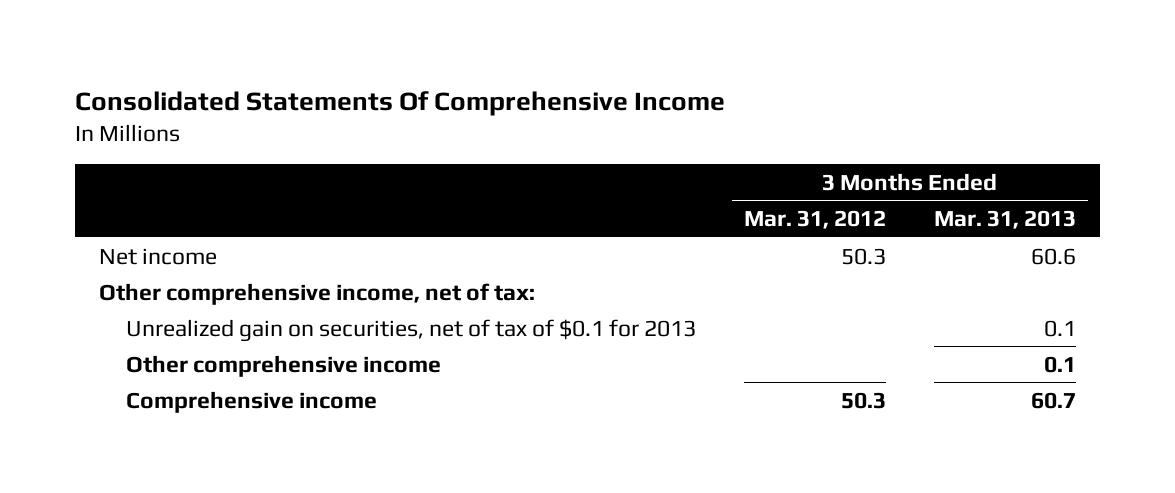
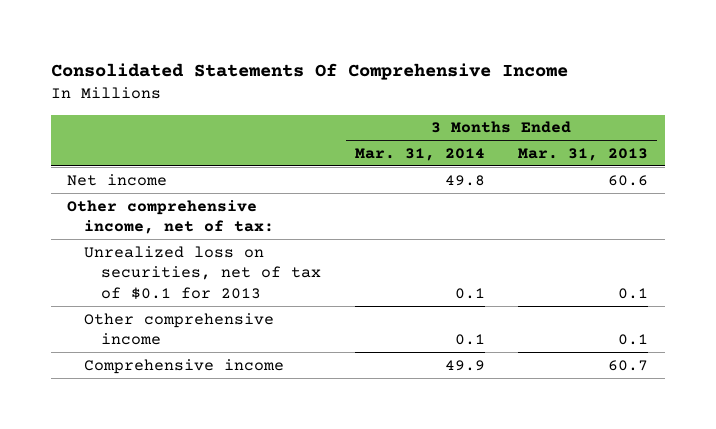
[744,210,887,230] Mar. 31, 2012 -> none
none -> [354,147,485,161] Mar. 31, 2014
[126,318,697,342] Unrealized gain on securities, net of tax of $0.1 for 2013 -> [84,245,322,300] Unrealized loss on securities, net of tax of $0.1 for 2013

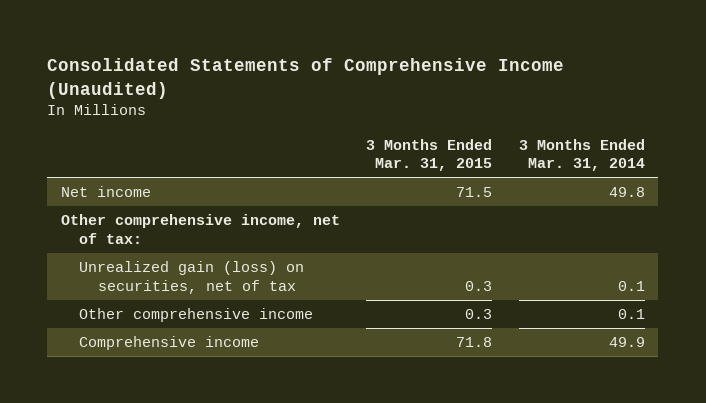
[50,63,568,81] Consolidated Statements Of Comprehensive Income -> [47,57,565,99] Consolidated Statements of Comprehensive Income (Unaudited)
[518,147,649,161] Mar. 31, 2013 -> none
none -> [366,138,493,172] 3 Months Ended Mar. 31, 2015
[84,245,322,300] Unrealized loss on securities, net of tax of $0.1 for 2013 -> [79,261,305,294] Unrealized gain (loss) on securities, net of tax

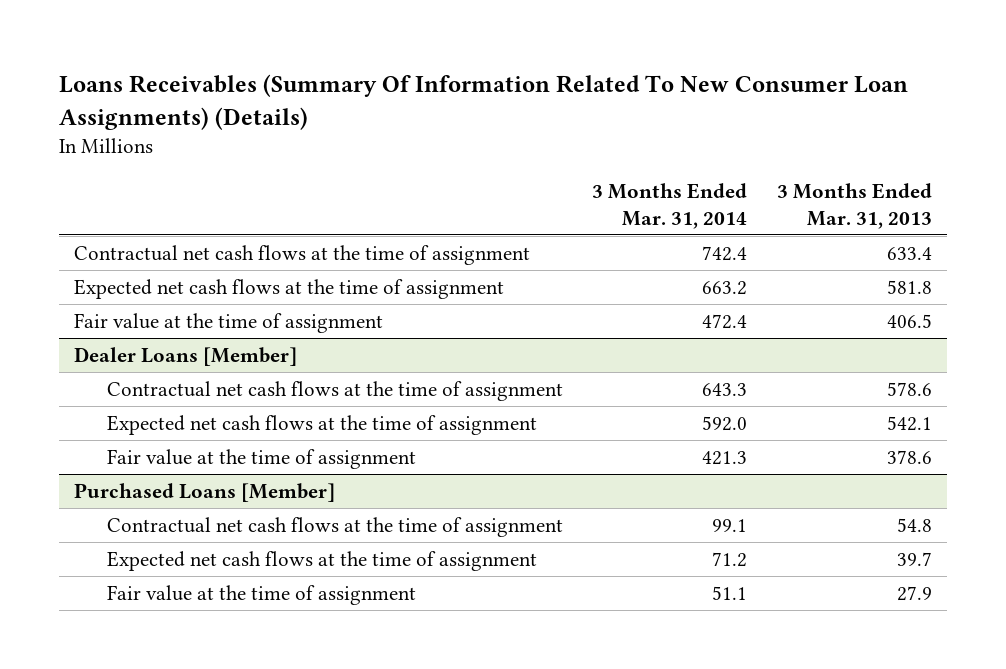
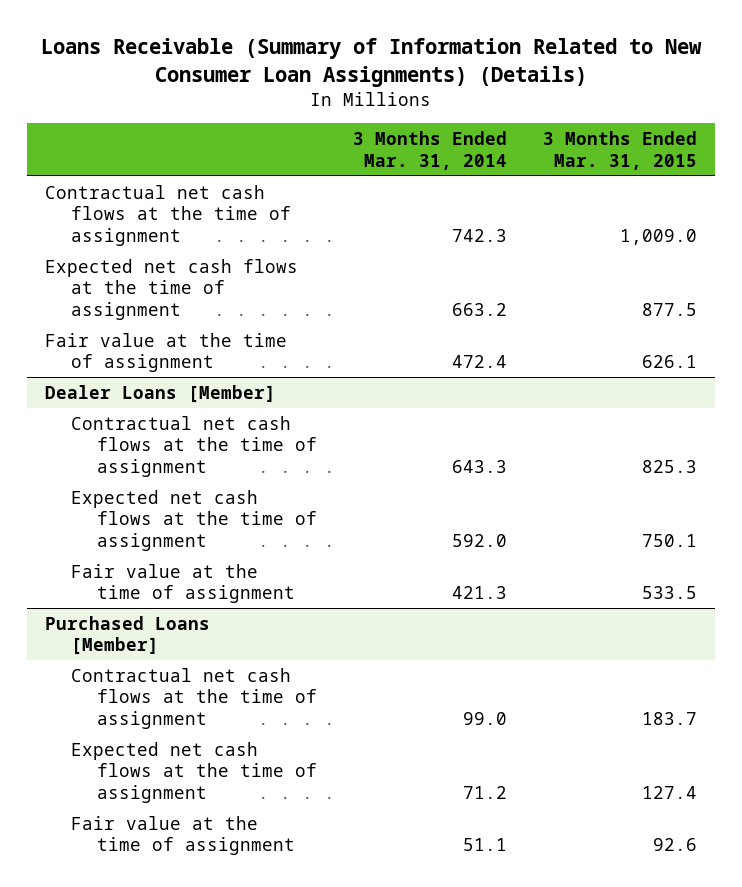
[59,73,909,130] Loans Receivables (Summary Of Information Related To New Consumer Loan Assignments) (Details) -> [41,38,703,87] Loans Receivable (Summary of Information Related to New Consumer Loan Assignments) (Details)
[776,182,932,229] 3 Months Ended Mar. 31, 2013 -> none
none -> [543,131,698,170] 3 Months Ended Mar. 31, 2015
[702,245,748,261] 742.4 -> [452,228,508,242] 742.3
[712,518,748,532] 99.1 -> [463,711,508,725] 99.0

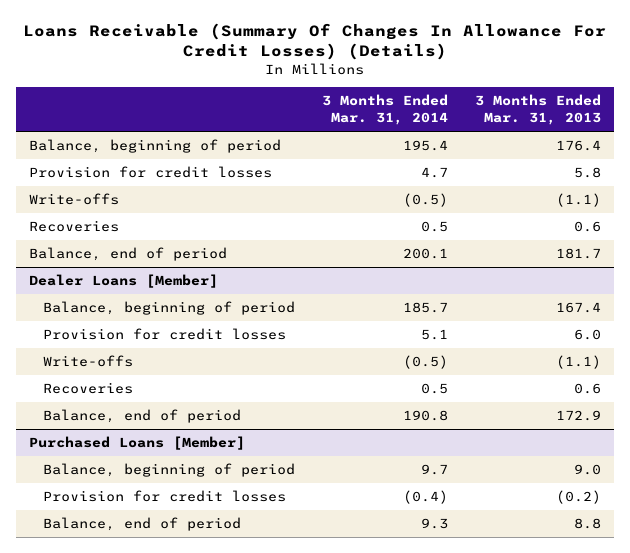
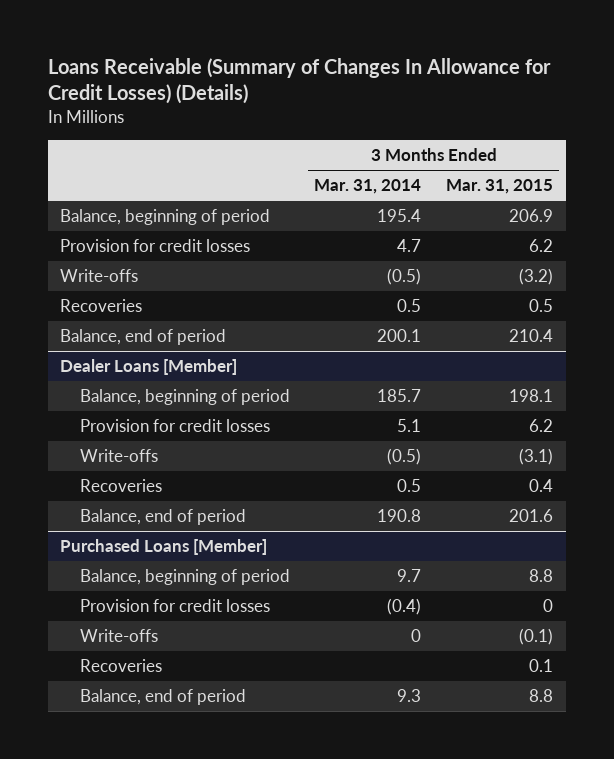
[23,22,607,61] Loans Receivable (Summary Of Changes In Allowance For Credit Losses) (Details) -> [48,58,552,105] Loans Receivable (Summary of Changes In Allowance for Credit Losses) (Details)
[475,94,602,126] 3 Months Ended Mar. 31, 2013 -> none
none -> [446,179,554,195] Mar. 31, 2015
none -> [79,629,158,643] Write-offs
none -> [79,659,162,673] Recoveries

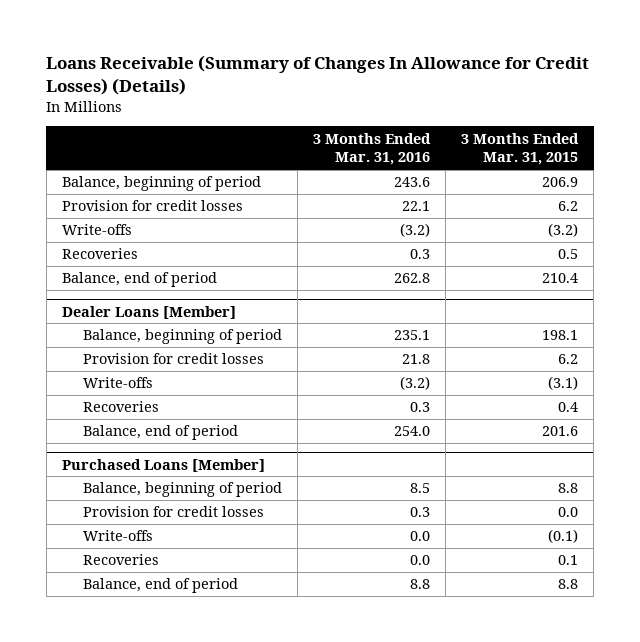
[314,179,422,195] Mar. 31, 2014 -> none
none -> [312,132,431,166] 3 Months Ended Mar. 31, 2016
[543,599,554,613] 0 -> [557,507,578,518] 0.0

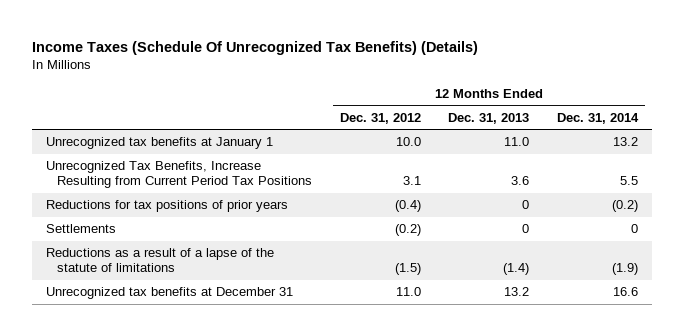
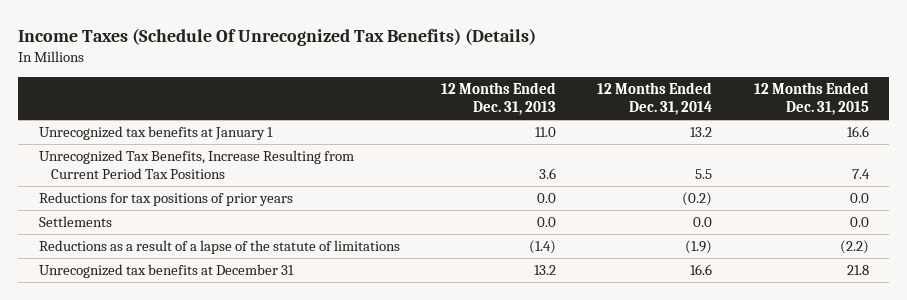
[339,113,421,125] Dec. 31, 2012 -> none
none -> [753,82,869,116] 12 Months Ended Dec. 31, 2015
[522,200,530,210] 0 -> [537,193,557,204] 0.0
[522,224,530,234] 0 -> [537,217,557,228] 0.0
[631,224,639,234] 0 -> [693,217,713,228] 0.0

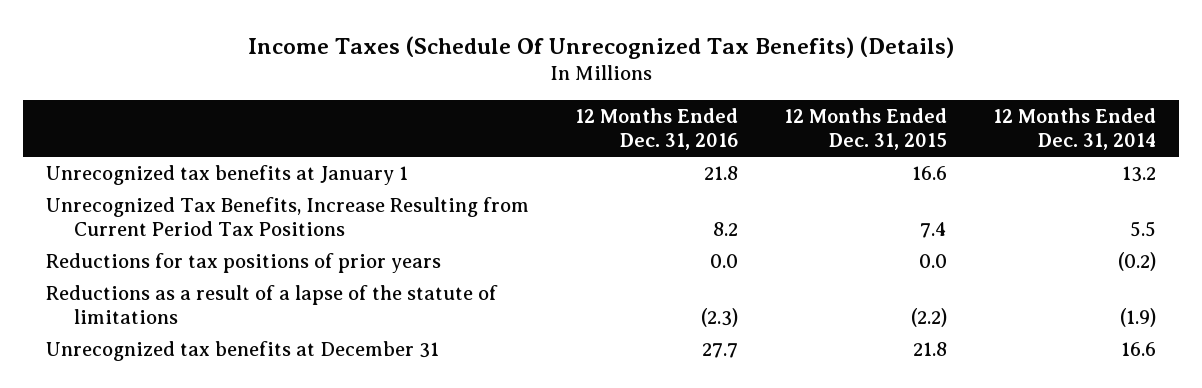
[441,82,557,116] 12 Months Ended Dec. 31, 2013 -> none
none -> [575,108,739,151] 12 Months Ended Dec. 31, 2016
[38,216,112,228] Settlements -> none

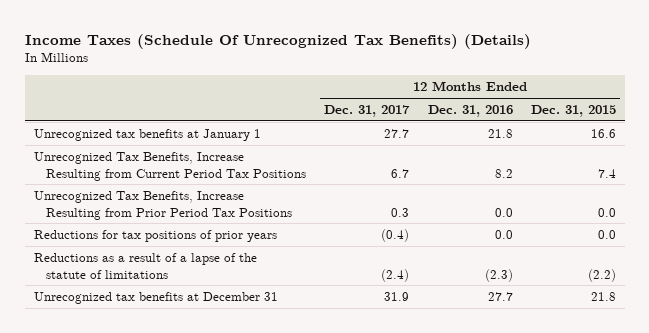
[993,108,1157,151] 12 Months Ended Dec. 31, 2014 -> none
none -> [324,105,411,118] Dec. 31, 2017
none -> [33,190,293,220] Unrecognized Tax Benefits, Increase Resulting from Prior Period Tax Positions

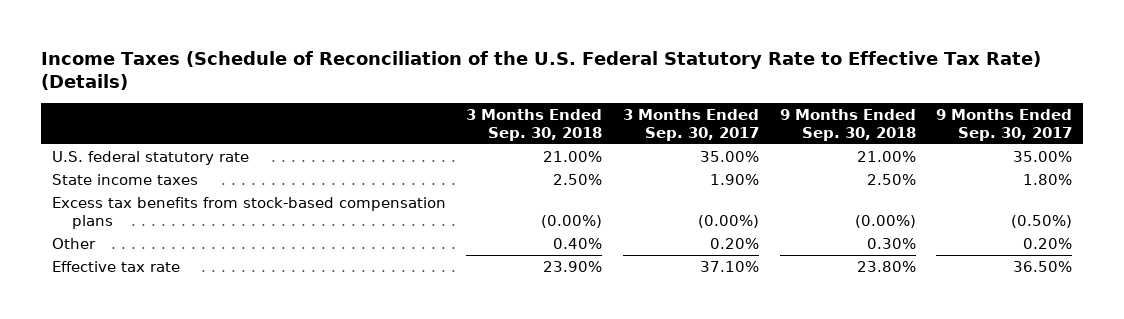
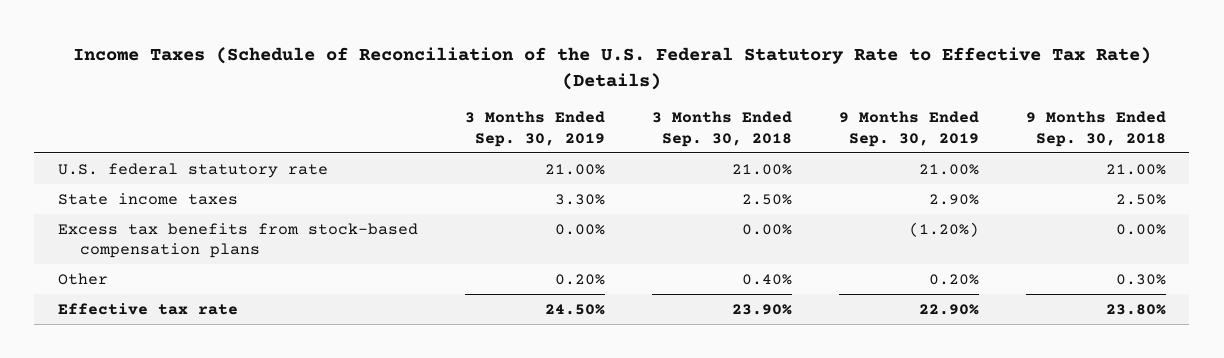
[623,109,760,141] 3 Months Ended Sep. 30, 2017 -> none
[936,109,1073,141] 9 Months Ended Sep. 30, 2017 -> none
none -> [464,111,605,147] 3 Months Ended Sep. 30, 2019
none -> [838,111,979,147] 9 Months Ended Sep. 30, 2019
[541,214,603,228] (0.00%) -> [741,223,792,235] 0.00%
[854,214,916,228] (0.00%) -> [1115,223,1166,235] 0.00%

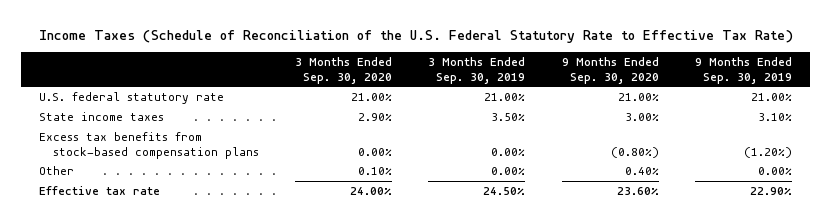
[72,47,1151,90] Income Taxes (Schedule of Reconciliation of the U.S. Federal Statutory Rate to Effective Tax Rate) (Details) -> [38,29,793,43] Income Taxes (Schedule of Reconciliation of the U.S. Federal Statutory Rate to Effective Tax Rate)
[651,111,792,147] 3 Months Ended Sep. 30, 2018 -> none
[1025,111,1166,147] 9 Months Ended Sep. 30, 2018 -> none
none -> [295,57,393,84] 3 Months Ended Sep. 30, 2020
none -> [561,57,659,84] 9 Months Ended Sep. 30, 2020
[554,193,605,205] 3.30% -> [491,113,526,122] 3.50%
[928,193,979,205] 2.90% -> [757,113,792,122] 3.10%
[554,273,605,285] 0.20% -> [491,167,526,176] 0.00%
[928,273,979,285] 0.20% -> [757,167,792,176] 0.00%

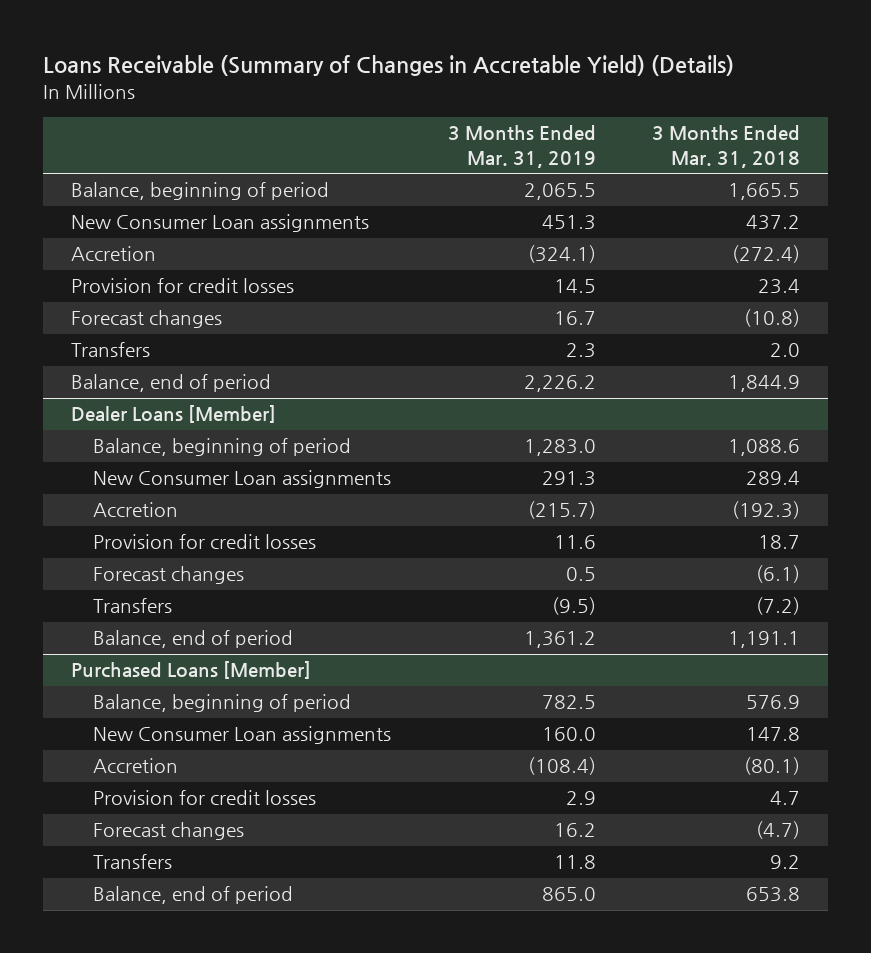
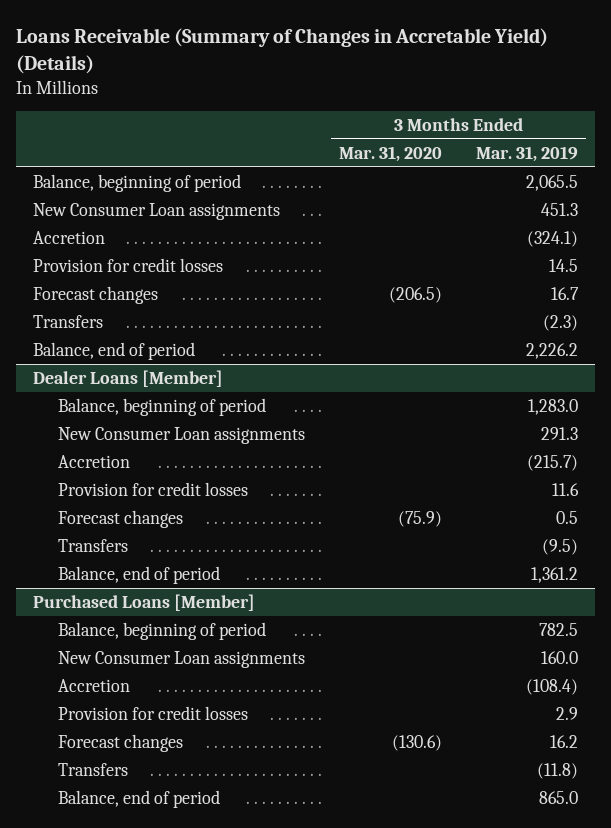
[652,125,801,168] 3 Months Ended Mar. 31, 2018 -> none
none -> [339,145,443,162] Mar. 31, 2020
[565,343,596,359] 2.3 -> [542,314,578,331] (2.3)
[553,855,596,870] 11.8 -> [536,762,578,779] (11.8)

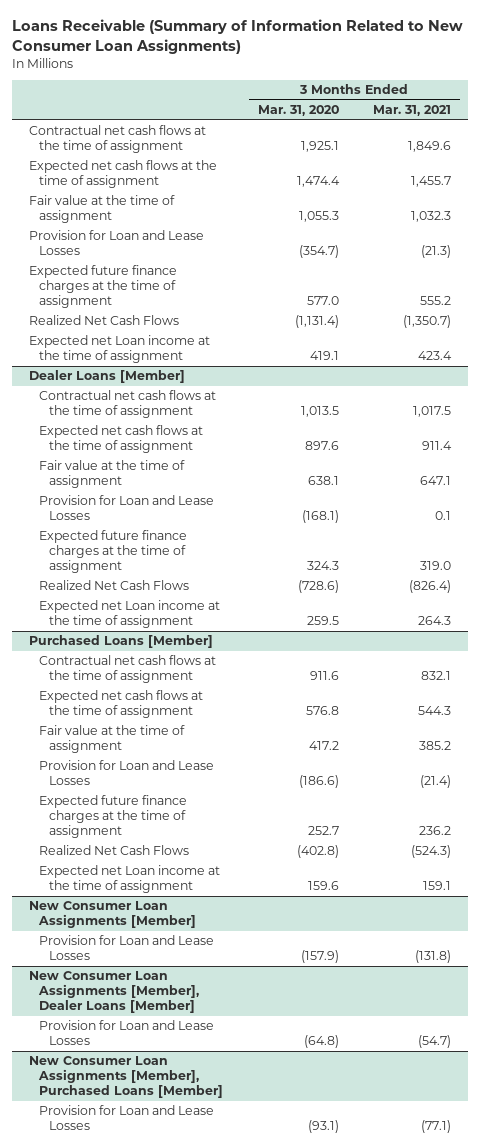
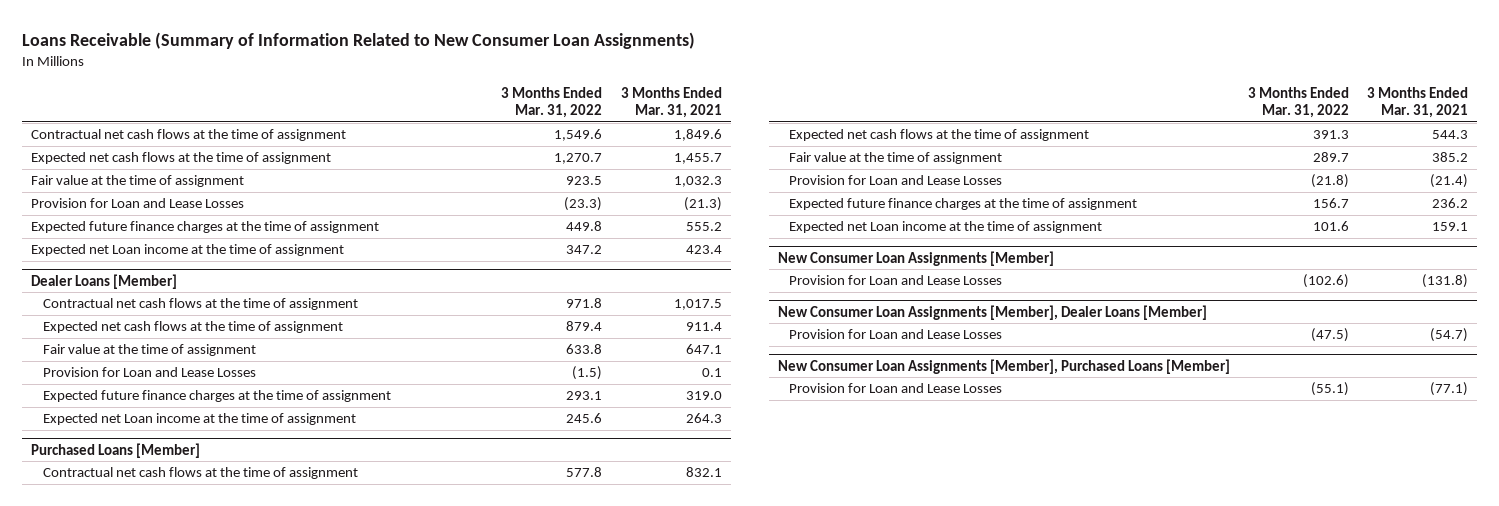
[257,105,339,117] Mar. 31, 2020 -> none
none -> [501,86,603,119] 3 Months Ended Mar. 31, 2022
[29,315,180,326] Realized Net Cash Flows -> none
[39,580,190,591] Realized Net Cash Flows -> none
[39,845,190,856] Realized Net Cash Flows -> none

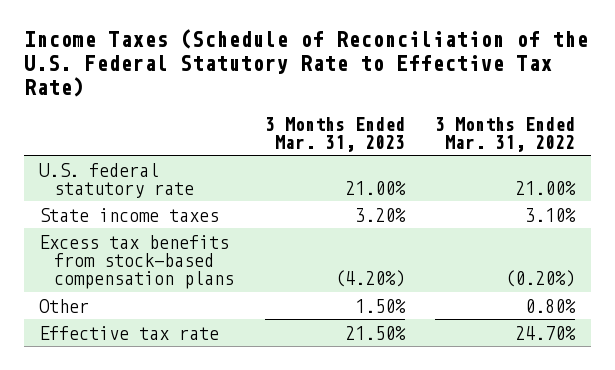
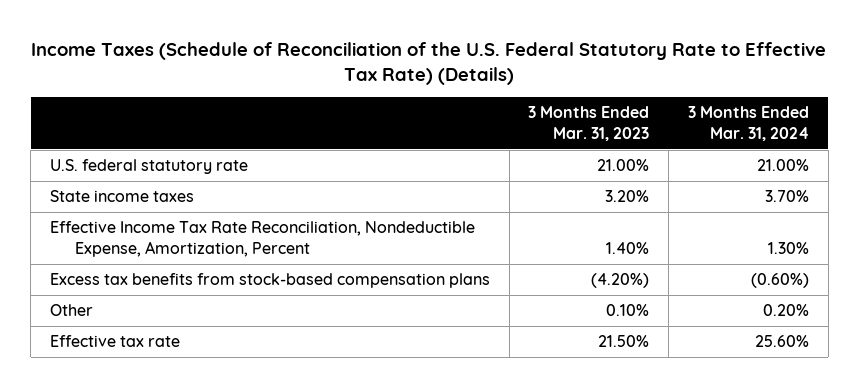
[23,29,588,97] Income Taxes (Schedule of Reconciliation of the U.S. Federal Statutory Rate to Effective Tax Rate) -> [31,41,827,85] Income Taxes (Schedule of Reconciliation of the U.S. Federal Statutory Rate to Effective Tax Rate) (Details)
[435,116,576,152] 3 Months Ended Mar. 31, 2022 -> none
none -> [687,106,809,141] 3 Months Ended Mar. 31, 2024
none -> [49,221,475,257] Effective Income Tax Rate Reconciliation, Nondeductible Expense, Amortization, Percent
[354,298,406,313] 1.50% -> [606,304,650,317] 0.10%

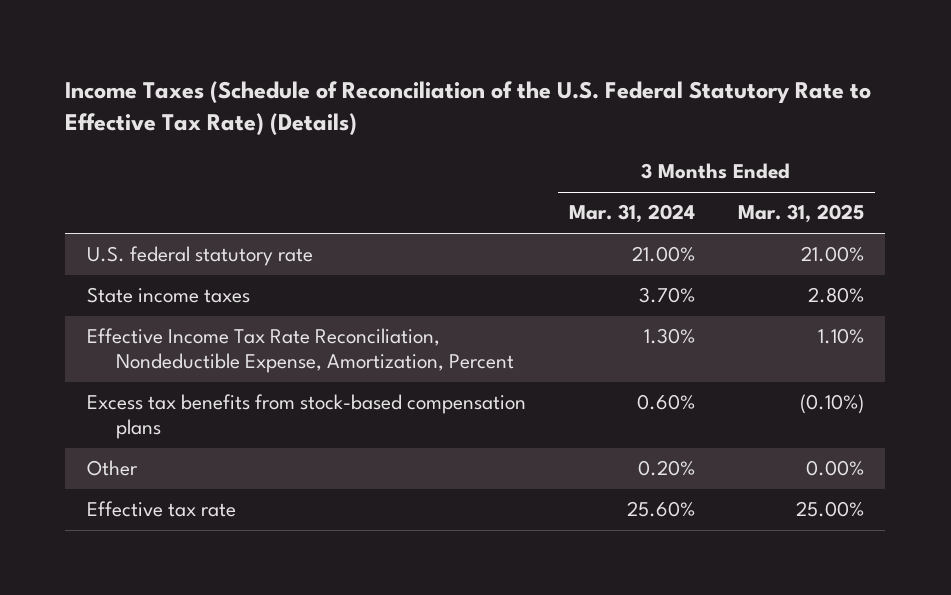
[528,106,650,141] 3 Months Ended Mar. 31, 2023 -> none
none -> [737,204,864,224] Mar. 31, 2025
[750,273,809,289] (0.60%) -> [636,394,695,411] 0.60%

